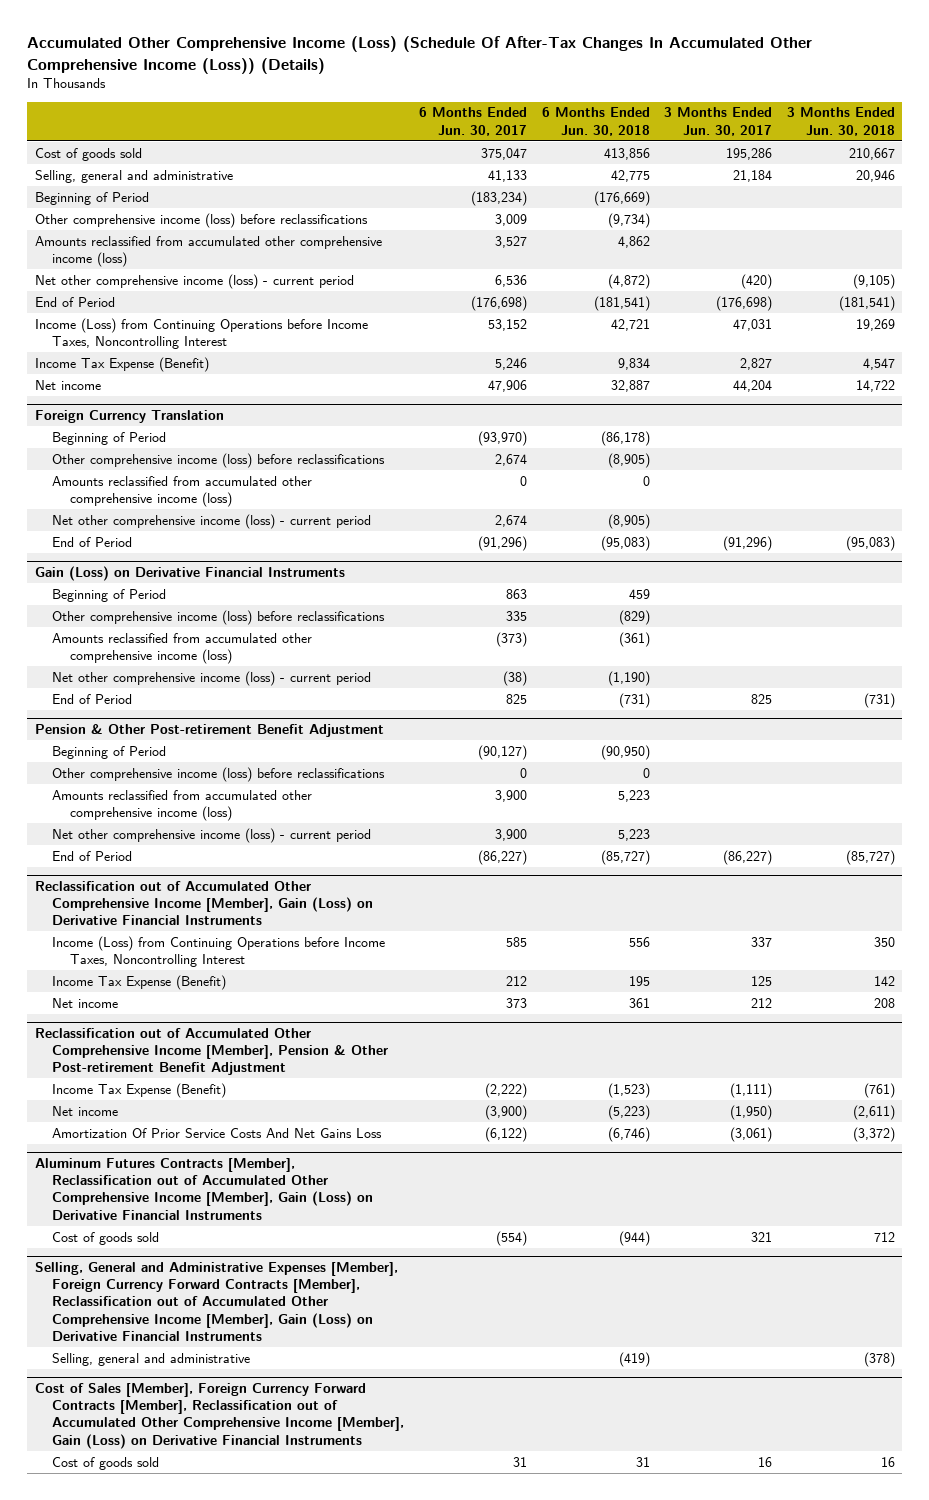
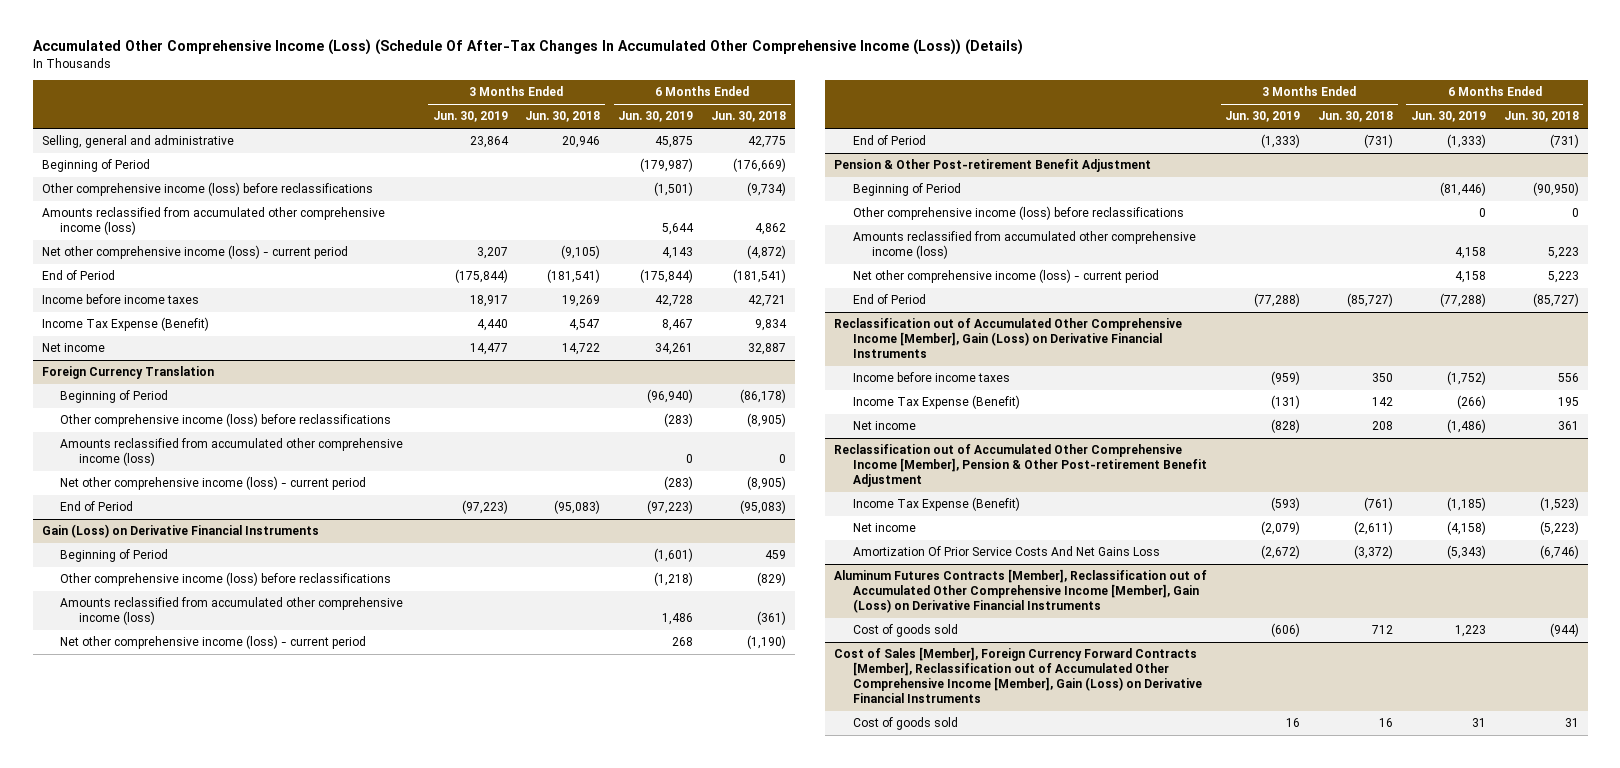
[418,107,527,136] 6 Months Ended Jun. 30, 2017 -> none
[664,107,773,136] 3 Months Ended Jun. 30, 2017 -> none
none -> [432,111,508,123] Jun. 30, 2019
none -> [618,111,694,123] Jun. 30, 2019
[34,147,142,161] Cost of goods sold -> none
[34,317,368,349] Income (Loss) from Continuing Operations before Income Taxes, Noncontrolling Interest -> [41,294,199,305] Income before income taxes
[52,935,386,967] Income (Loss) from Continuing Operations before Income Taxes, Noncontrolling Interest -> [853,372,1011,383] Income before income taxes
[34,1262,398,1341] Selling, General and Administrative Expenses [Member], Foreign Currency Forward Contracts [Member], Reclassification out of Accumulated Other Comprehensive Income [Member], Gain (Loss) on Derivative Financial Instruments -> none
[52,1352,251,1366] Selling, general and administrative -> none

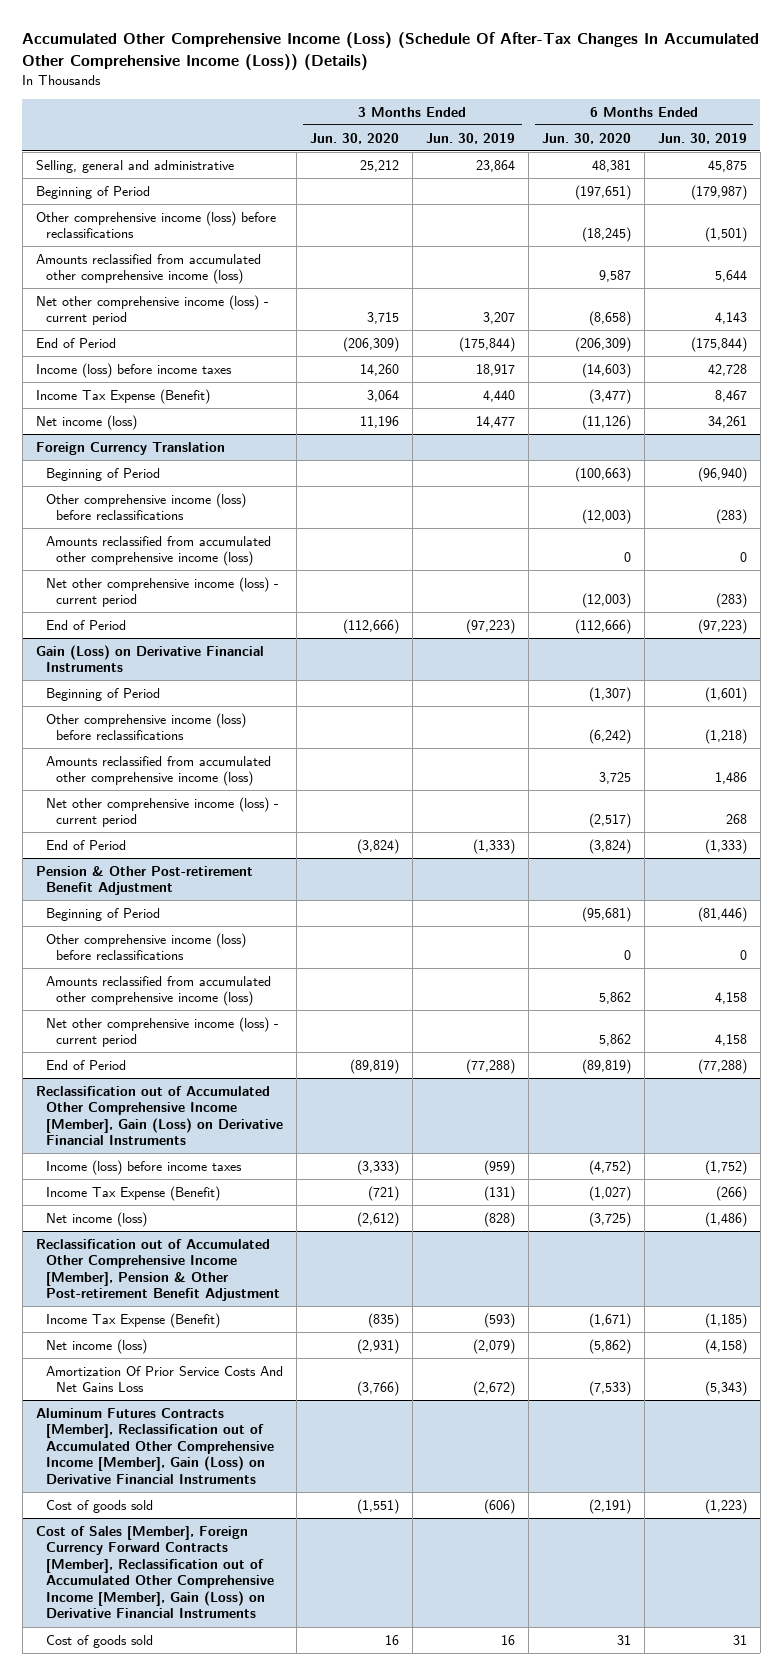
[525,111,601,123] Jun. 30, 2018 -> none
[711,111,787,123] Jun. 30, 2018 -> none
none -> [309,132,399,144] Jun. 30, 2020
none -> [541,132,631,144] Jun. 30, 2020
[41,294,199,305] Income before income taxes -> [35,362,232,378] Income (loss) before income taxes
[41,343,105,353] Net income -> [35,414,137,430] Net income (loss)
[853,372,1011,383] Income before income taxes -> [46,1159,243,1175] Income (loss) before income taxes
[853,421,917,431] Net income -> [46,1211,148,1227] Net income (loss)
[853,523,917,533] Net income -> [46,1338,148,1354] Net income (loss)
[1454,625,1486,638] 1,223 -> [704,1498,747,1514] (1,223)

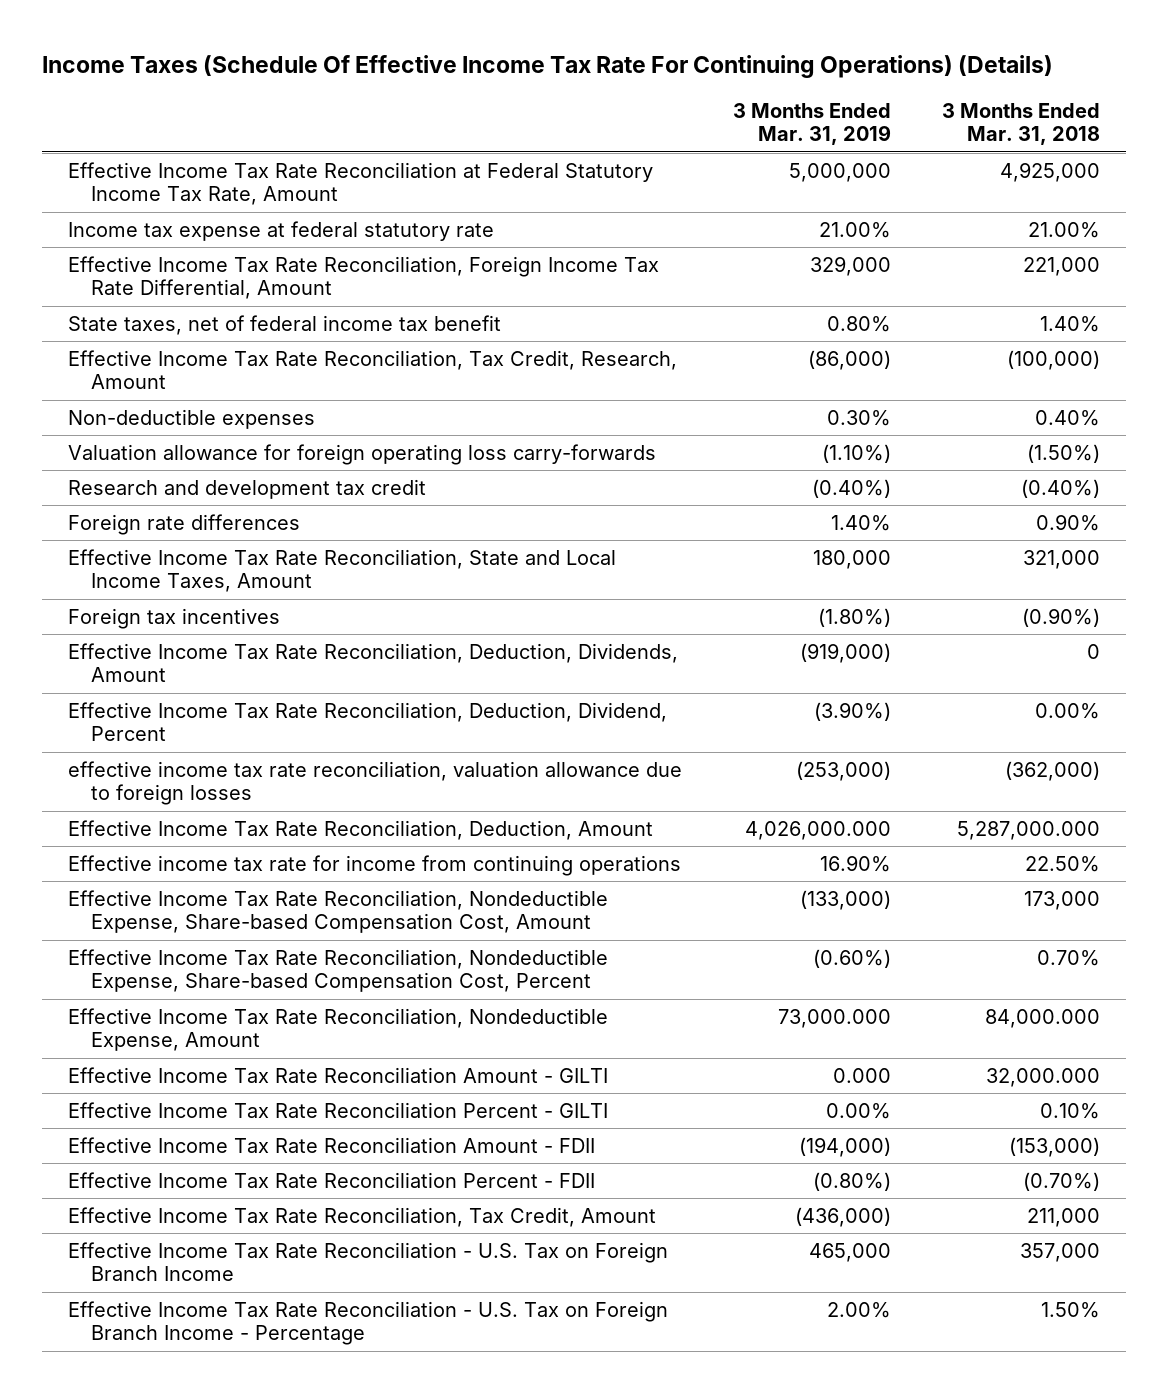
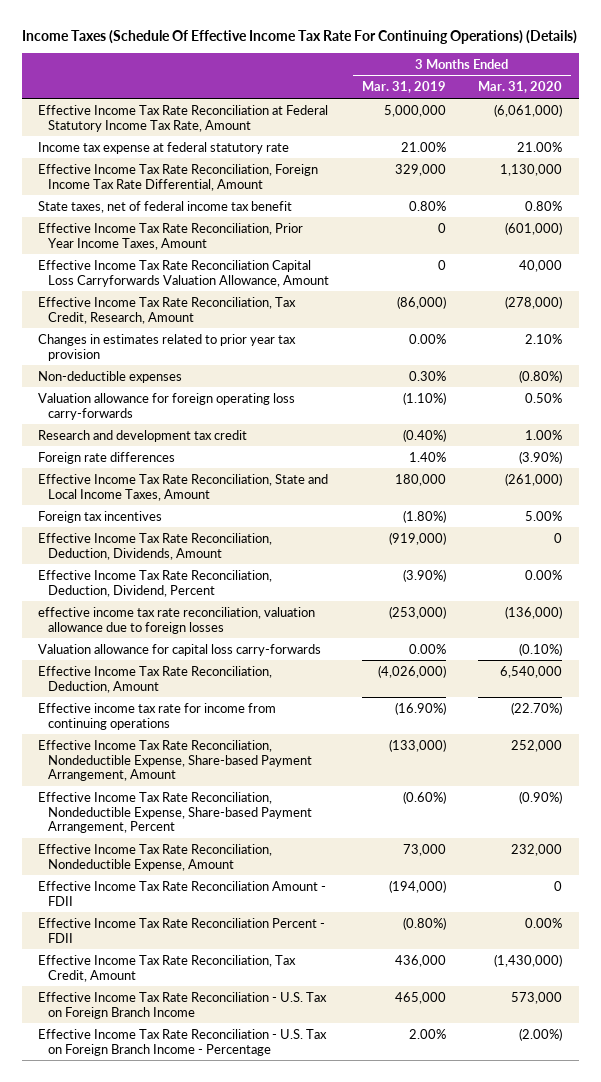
[942,102,1101,146] 3 Months Ended Mar. 31, 2018 -> none
none -> [478,81,563,94] Mar. 31, 2020
none -> [38,222,304,250] Effective Income Tax Rate Reconciliation, Prior Year Income Taxes, Amount
none -> [38,259,329,287] Effective Income Tax Rate Reconciliation Capital Loss Carryforwards Valuation Allowance, Amount
none -> [38,333,297,361] Changes in estimates related to prior year tax provision
[67,1066,608,1083] Effective Income Tax Rate Reconciliation Amount - GILTI -> none
[67,1101,608,1118] Effective Income Tax Rate Reconciliation Percent - GILTI -> none
none -> [38,643,322,656] Valuation allowance for capital loss carry-forwards
[744,820,891,840] 4,026,000.000 -> [377,664,446,678] (4,026,000)
[819,854,891,872] 16.90% -> [394,701,446,715] (16.90%)
[67,889,608,934] Effective Income Tax Rate Reconciliation, Nondeductible Expense, Share-based Compensation Cost, Amount -> [38,739,312,782] Effective Income Tax Rate Reconciliation, Nondeductible Expense, Share-based Payment Arrangement, Amount
[67,948,608,993] Effective Income Tax Rate Reconciliation, Nondeductible Expense, Share-based Compensation Cost, Percent -> [38,791,312,834] Effective Income Tax Rate Reconciliation, Nondeductible Expense, Share-based Payment Arrangement, Percent
[777,1008,891,1028] 73,000.000 -> [402,843,446,856] 73,000
[794,1206,891,1227] (436,000) -> [394,954,446,967] 436,000

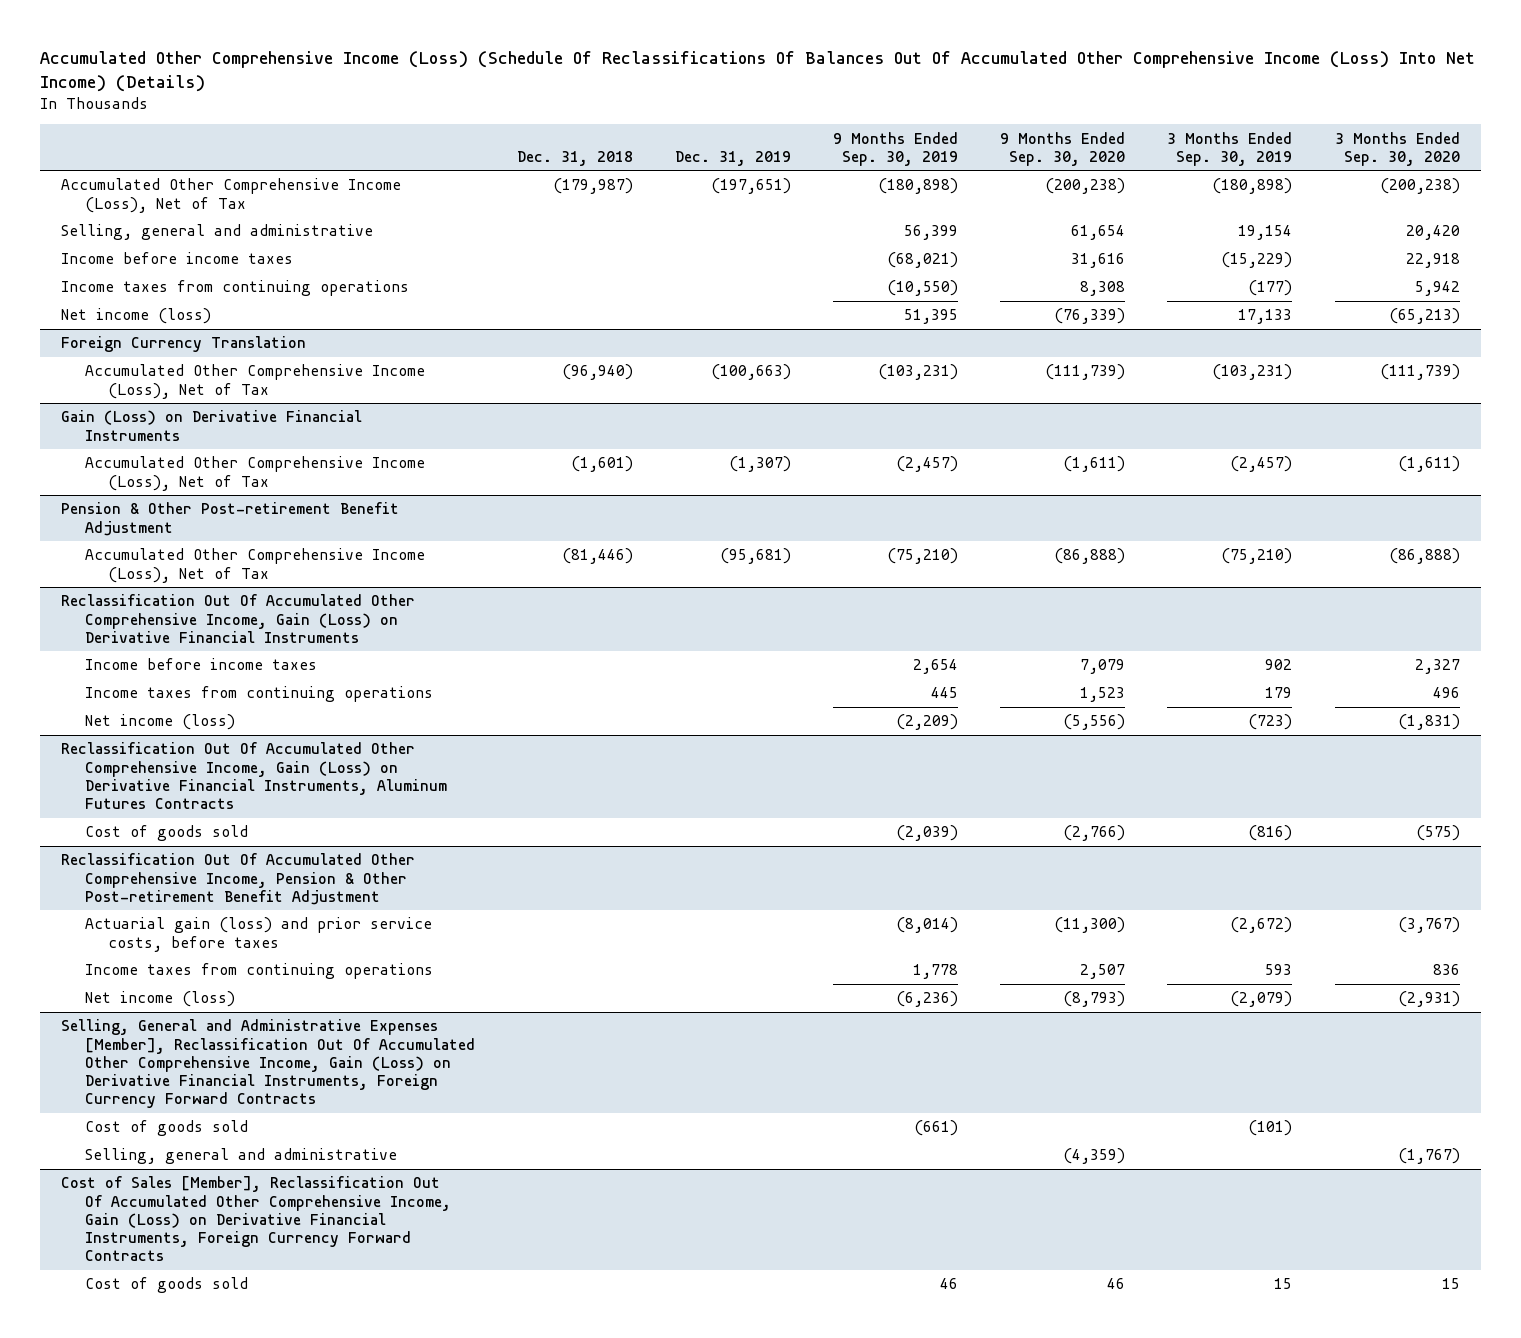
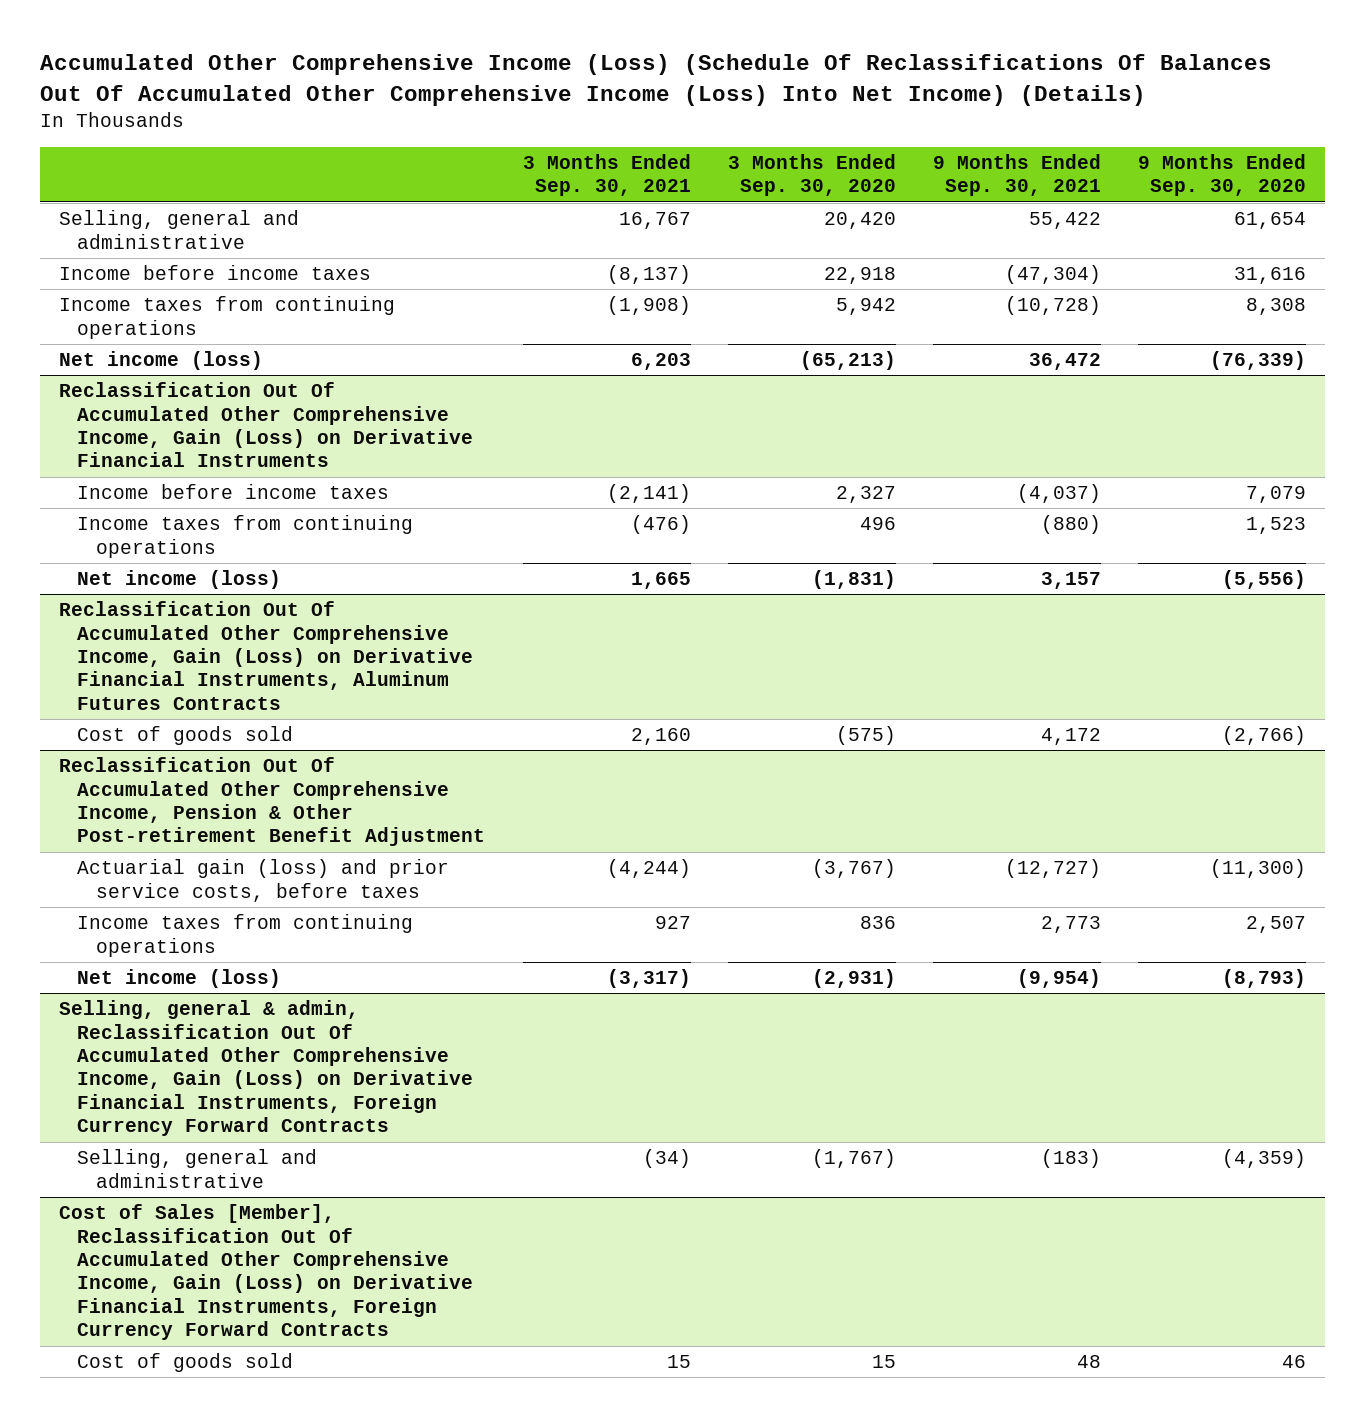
[516,150,633,166] Dec. 31, 2018 -> none
[674,150,791,166] Dec. 31, 2019 -> none
[833,131,959,166] 9 Months Ended Sep. 30, 2019 -> none
[1167,131,1293,166] 3 Months Ended Sep. 30, 2019 -> none
none -> [522,153,691,197] 3 Months Ended Sep. 30, 2021
none -> [933,153,1102,197] 9 Months Ended Sep. 30, 2021
[61,178,402,213] Accumulated Other Comprehensive Income (Loss), Net of Tax -> none
[61,336,307,353] Foreign Currency Translation -> none
[84,364,425,399] Accumulated Other Comprehensive Income (Loss), Net of Tax -> none
[61,410,363,441] Gain (Loss) on Derivative Financial Instruments -> none
[84,456,425,491] Accumulated Other Comprehensive Income (Loss), Net of Tax -> none
[61,502,400,536] Pension & Other Post-retirement Benefit Adjustment -> none
[84,548,425,583] Accumulated Other Comprehensive Income (Loss), Net of Tax -> none
[84,1120,248,1137] Cost of goods sold -> none
[61,1019,475,1108] Selling, General and Administrative Expenses [Member], Reclassification Out Of Accumulated Other Comprehensive Income, Gain (Loss) on Derivative Financial Instruments, Foreign Currency Forward Contracts -> [58,1000,474,1137] Selling, general & admin, Reclassification Out Of Accumulated Other Comprehensive Income, Gain (Loss) on Derivative Financial Instruments, Foreign Currency Forward Contracts

